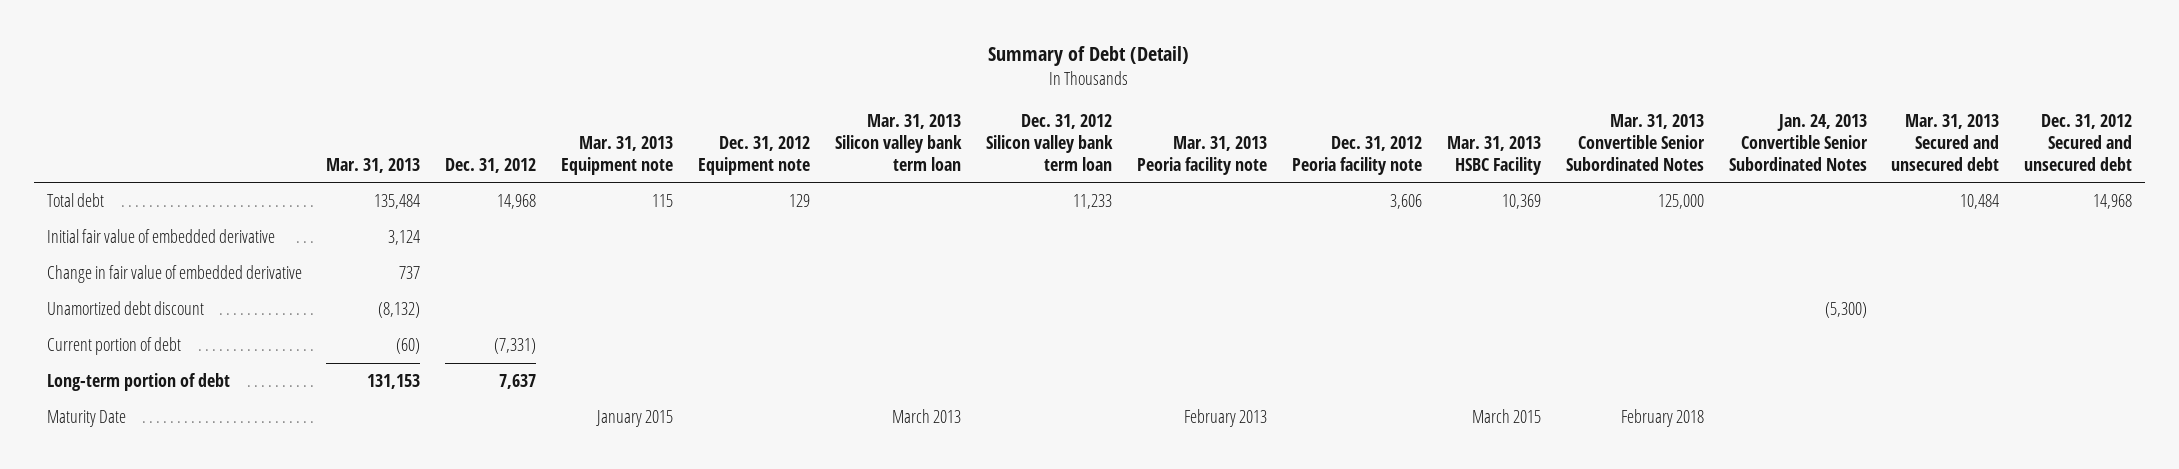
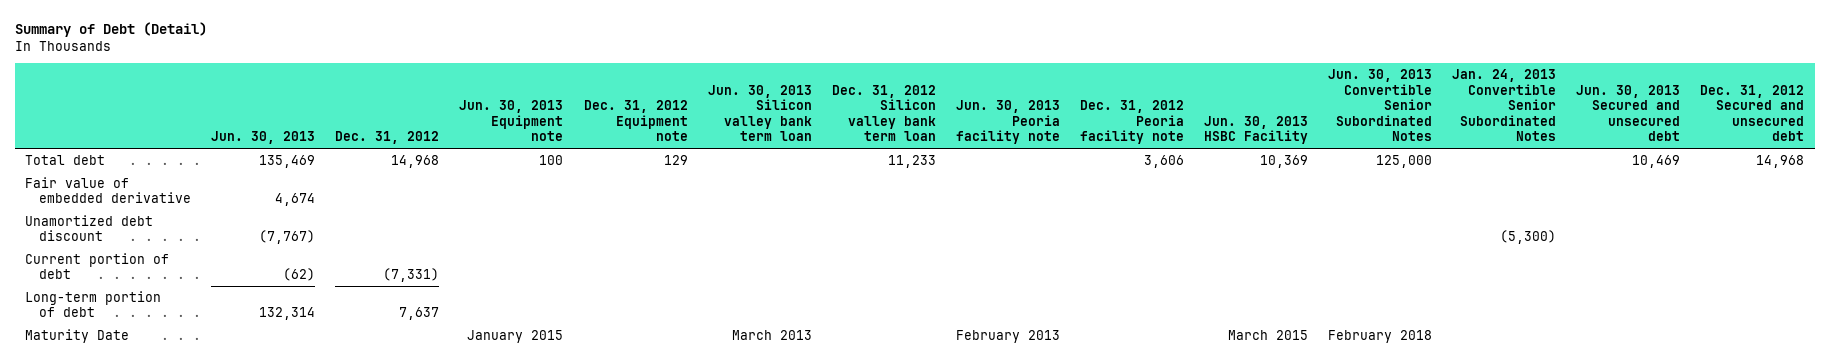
[326,157,421,173] Mar. 31, 2013 -> none
[561,135,674,175] Mar. 31, 2013 Equipment note -> none
[835,113,963,171] Mar. 31, 2013 Silicon valley bank term loan -> none
[1136,135,1267,175] Mar. 31, 2013 Peoria facility note -> none
[1446,135,1542,175] Mar. 31, 2013 HSBC Facility -> none
[1565,113,1705,171] Mar. 31, 2013 Convertible Senior Subordinated Notes -> none
[1891,113,2000,171] Mar. 31, 2013 Secured and unsecured debt -> none
none -> [211,131,316,145] Jun. 30, 2013
none -> [459,100,564,142] Jun. 30, 2013 Equipment note
none -> [707,84,812,142] Jun. 30, 2013 Silicon valley bank term loan
none -> [955,100,1060,145] Jun. 30, 2013 Peoria facility note
none -> [1204,115,1309,145] Jun. 30, 2013 HSBC Facility
none -> [1328,69,1433,142] Jun. 30, 2013 Convertible Senior Subordinated Notes
none -> [1576,84,1681,142] Jun. 30, 2013 Secured and unsecured debt
[46,229,275,244] Initial fair value of embedded derivative -> none
[46,265,302,284] Change in fair value of embedded derivative -> [25,176,192,204] Fair value of embedded derivative

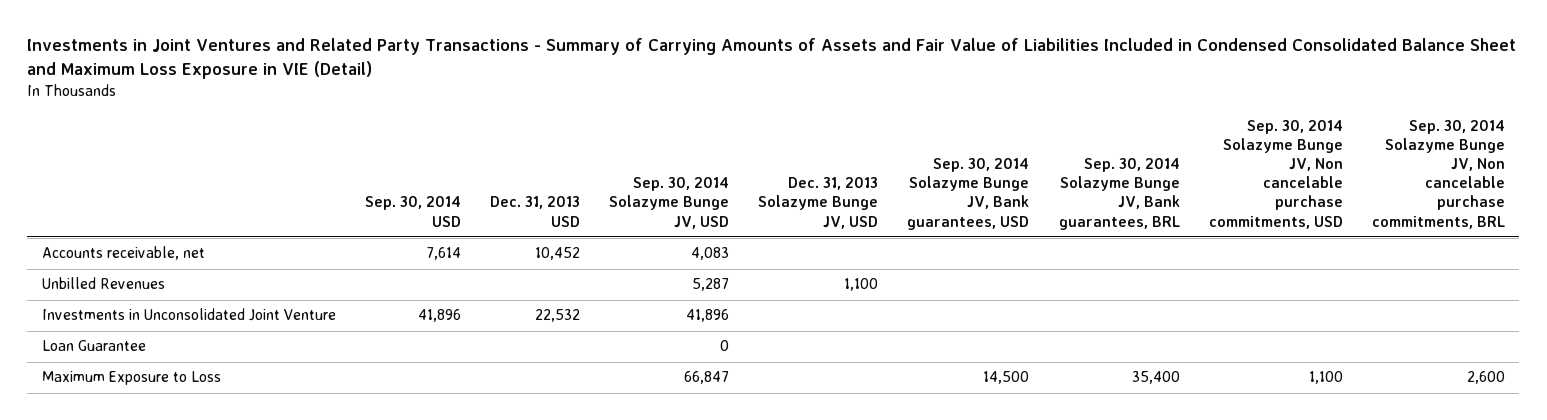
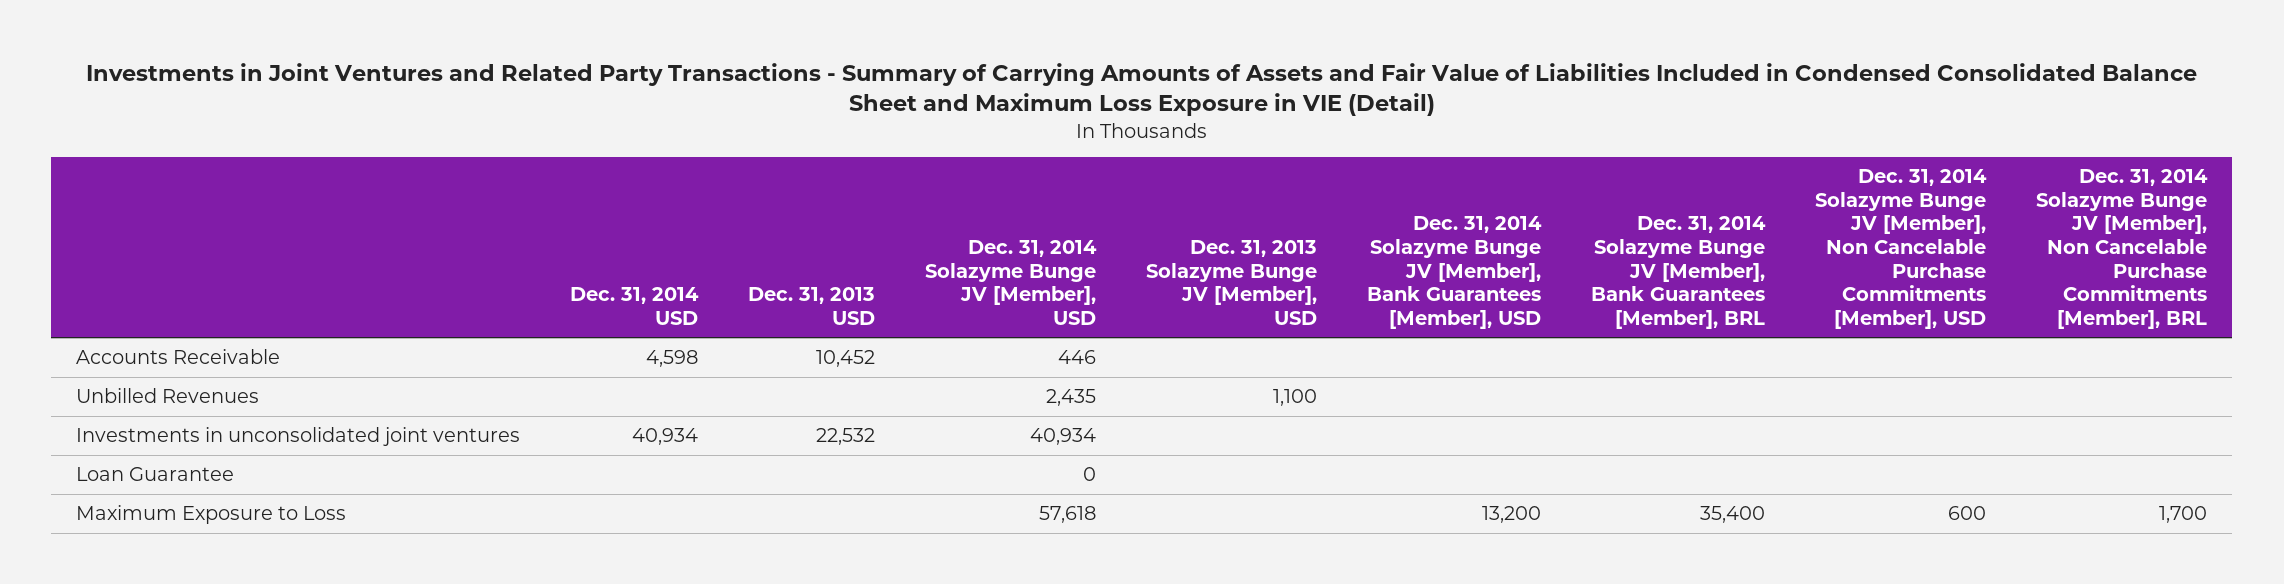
[364,196,461,227] Sep. 30, 2014 USD -> none
[609,177,730,229] Sep. 30, 2014 Solazyme Bunge JV, USD -> none
[758,177,879,229] Dec. 31, 2013 Solazyme Bunge JV, USD -> none
[907,158,1030,230] Sep. 30, 2014 Solazyme Bunge JV, Bank guarantees, USD -> none
[1058,158,1180,230] Sep. 30, 2014 Solazyme Bunge JV, Bank guarantees, BRL -> none
[1208,120,1343,229] Sep. 30, 2014 Solazyme Bunge JV, Non cancelable purchase commitments, USD -> none
[1371,120,1505,229] Sep. 30, 2014 Solazyme Bunge JV, Non cancelable purchase commitments, BRL -> none
none -> [570,287,700,325] Dec. 31, 2014 USD
none -> [925,240,1098,325] Dec. 31, 2014 Solazyme Bunge JV [Member], USD
none -> [1146,240,1318,325] Dec. 31, 2013 Solazyme Bunge JV [Member], USD
none -> [1367,216,1543,329] Dec. 31, 2014 Solazyme Bunge JV [Member], Bank Guarantees [Member], USD
none -> [1591,216,1767,329] Dec. 31, 2014 Solazyme Bunge JV [Member], Bank Guarantees [Member], BRL
none -> [1815,169,1988,329] Dec. 31, 2014 Solazyme Bunge JV [Member], Non Cancelable Purchase Commitments [Member], USD
none -> [2036,169,2209,329] Dec. 31, 2014 Solazyme Bunge JV [Member], Non Cancelable Purchase Commitments [Member], BRL
[41,246,205,261] Accounts receivable, net -> [76,349,281,365] Accounts Receivable
[41,308,336,322] Investments in Unconsolidated Joint Venture -> [76,427,521,447] Investments in unconsolidated joint ventures

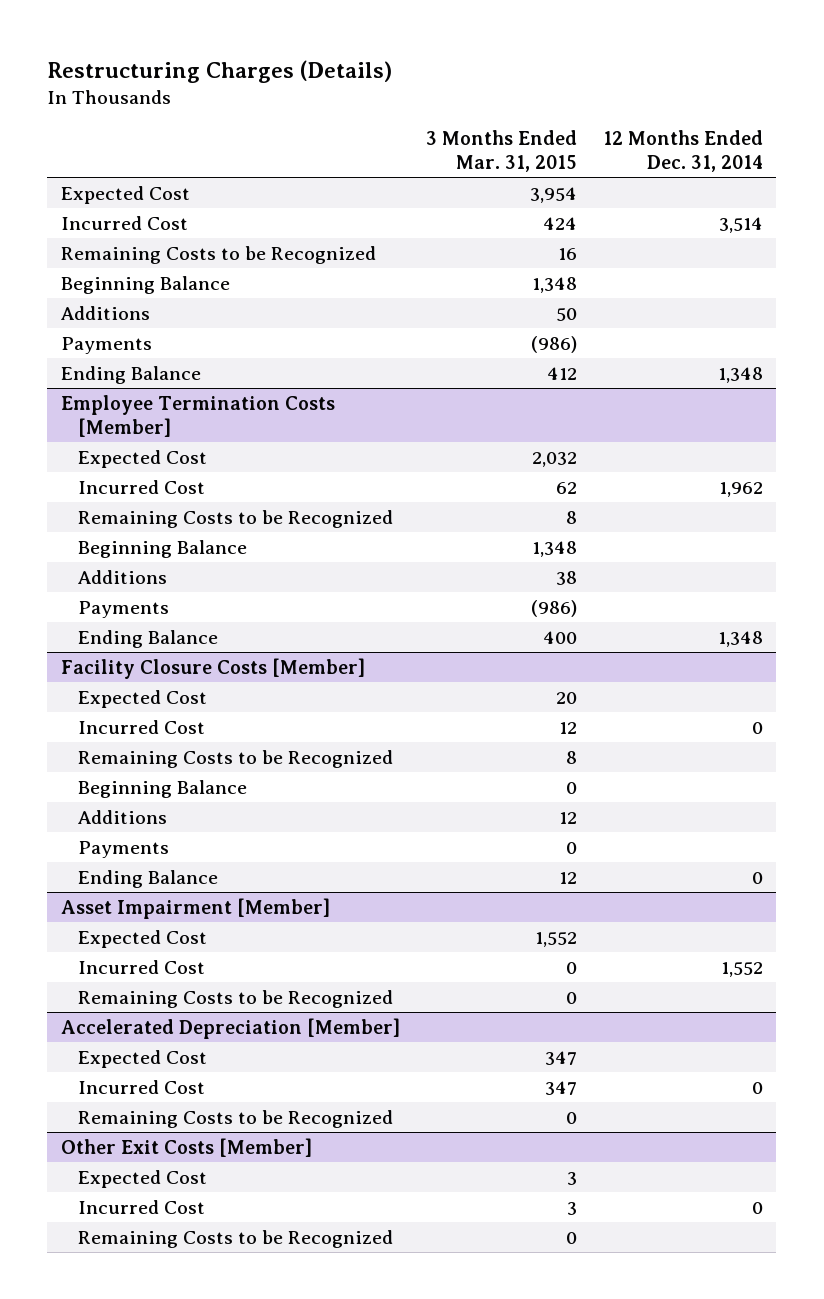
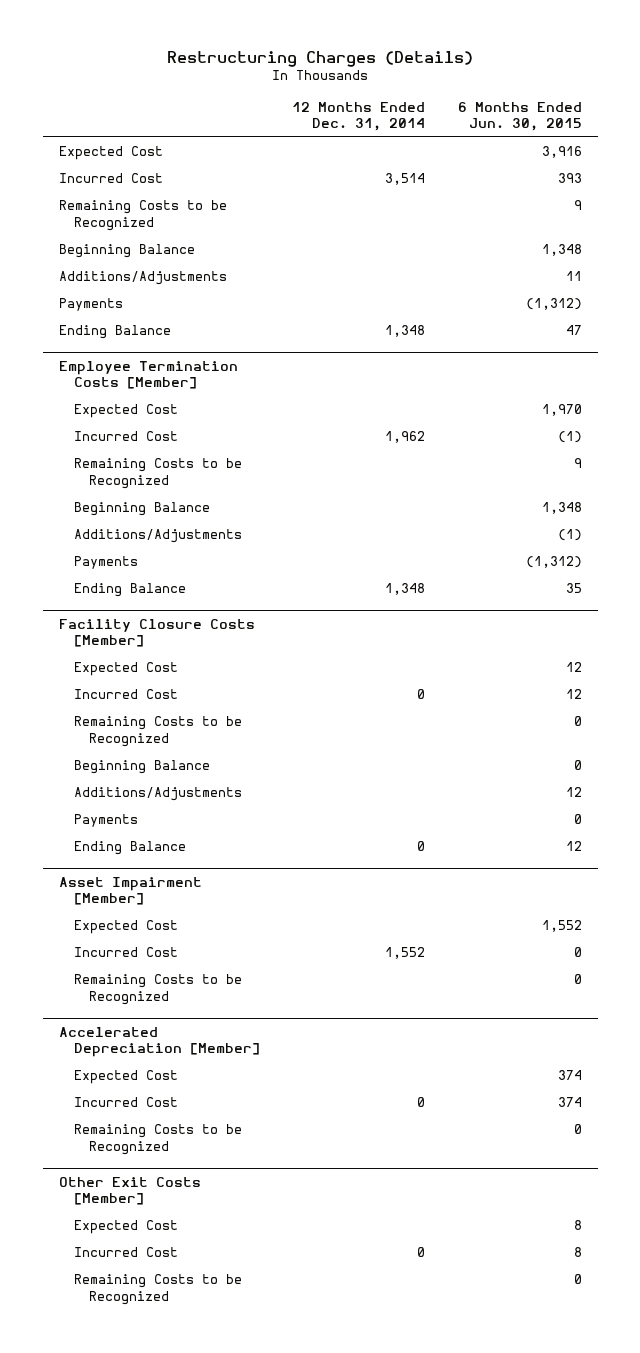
[425,129,577,173] 3 Months Ended Mar. 31, 2015 -> none
none -> [457,101,582,132] 6 Months Ended Jun. 30, 2015
[60,305,150,320] Additions -> [58,271,227,286] Additions/Adjustments
[78,569,168,584] Additions -> [74,529,243,544] Additions/Adjustments
[78,809,168,824] Additions -> [74,787,243,802] Additions/Adjustments

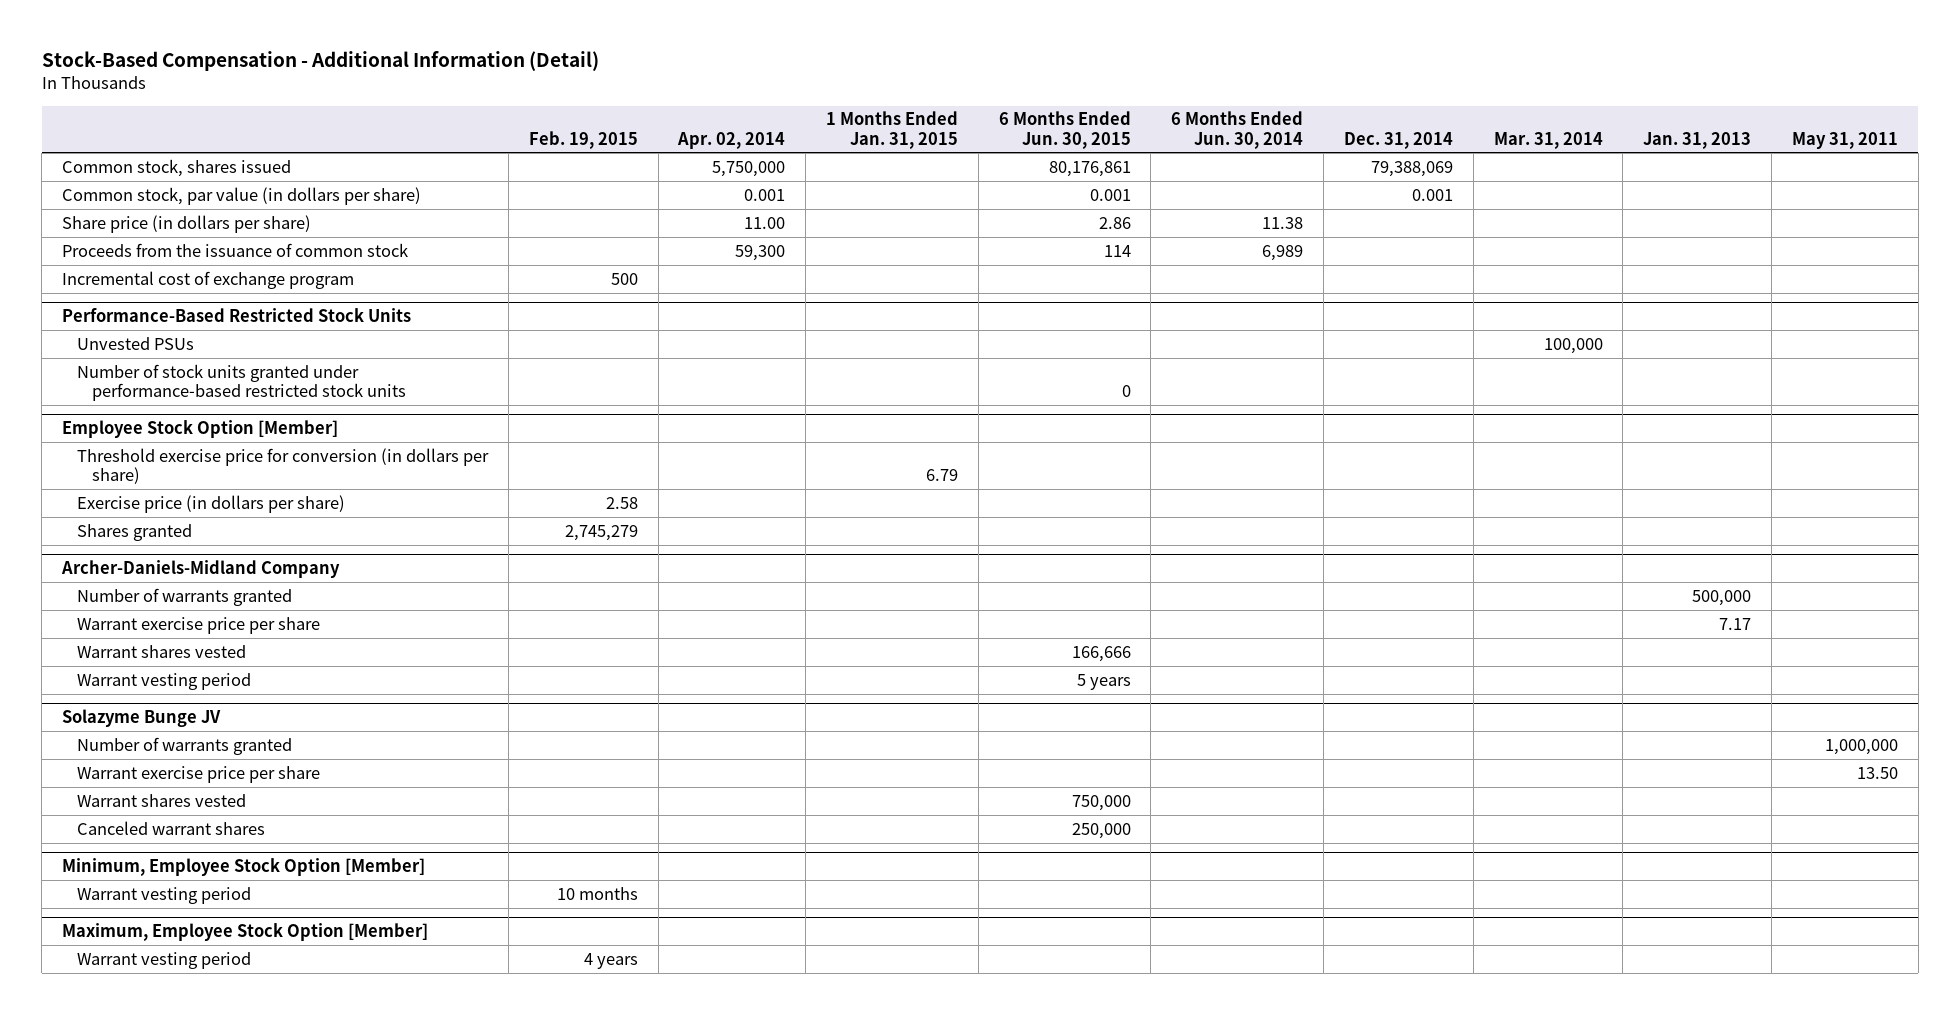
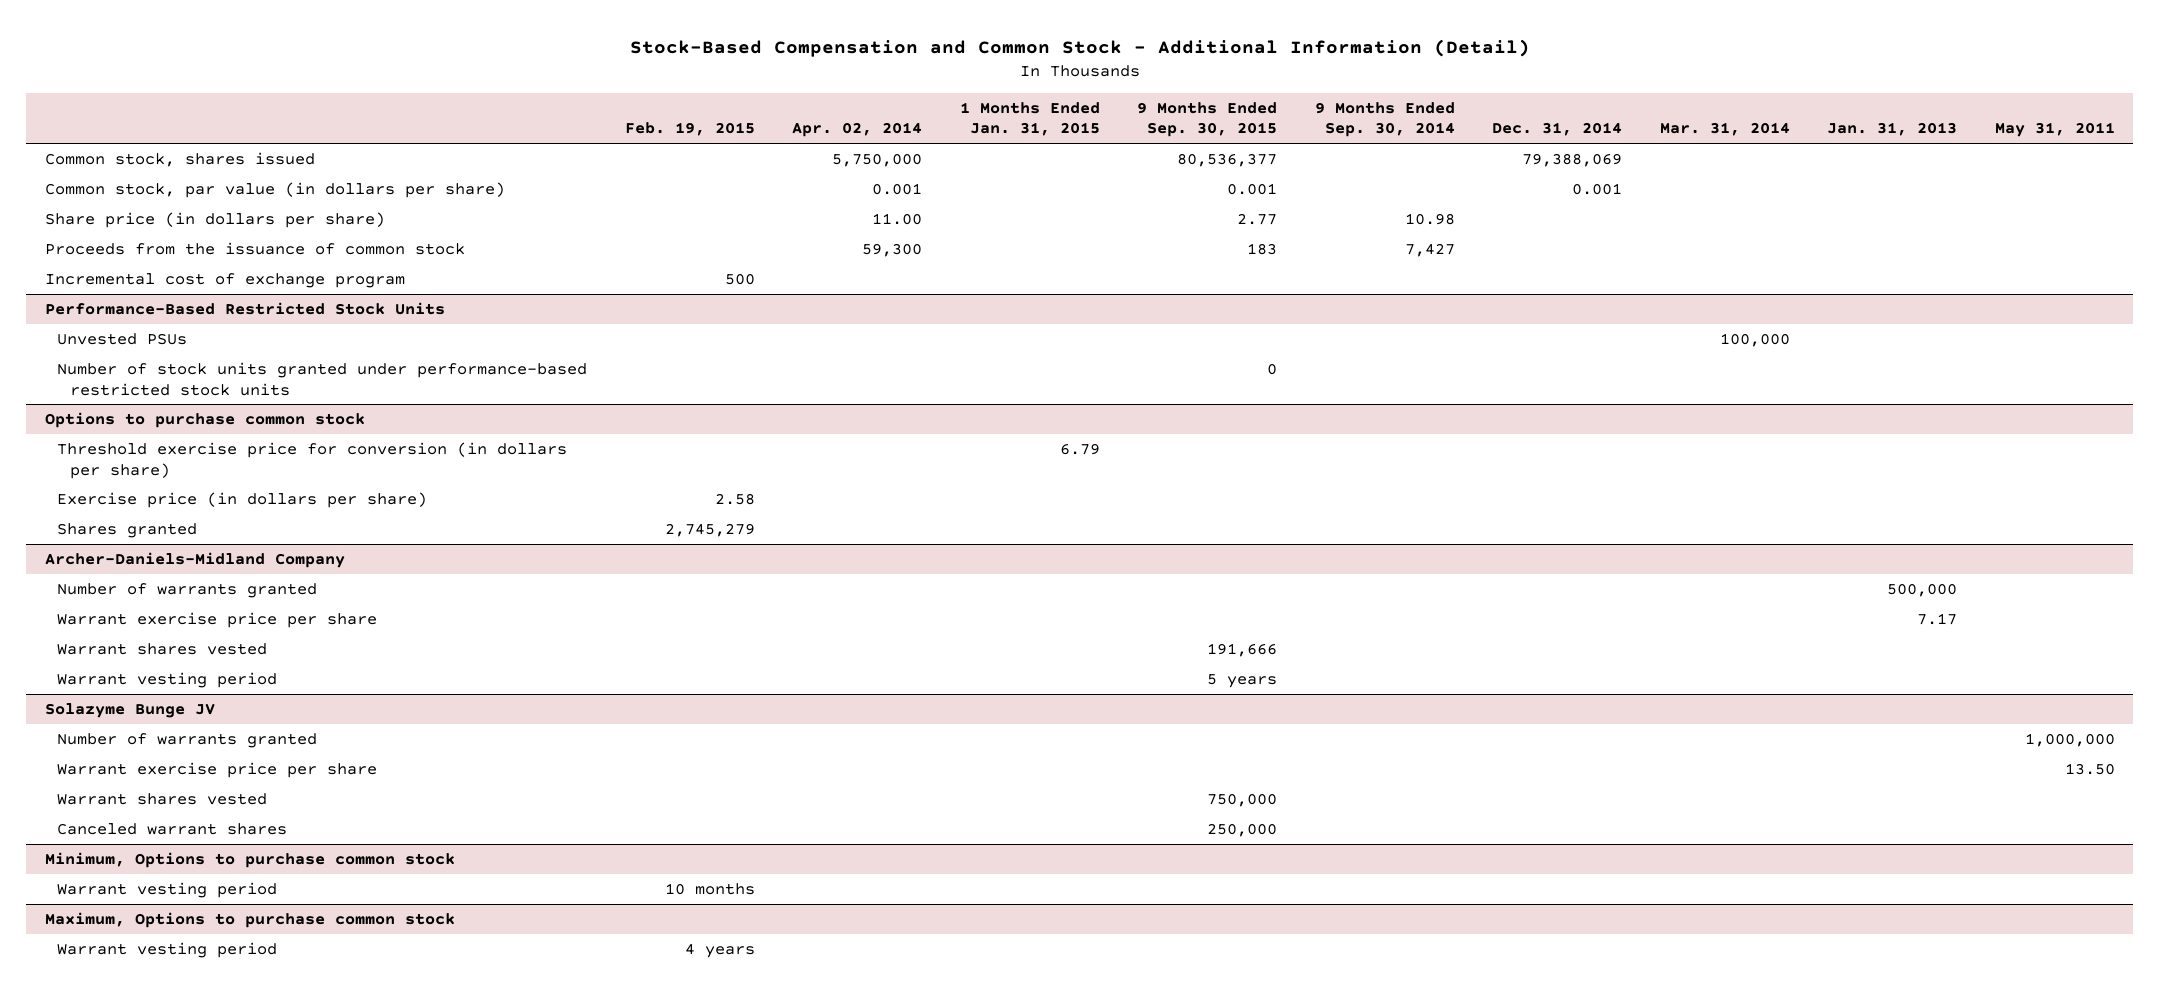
[41,51,599,72] Stock-Based Compensation - Additional Information (Detail) -> [629,38,1530,57] Stock-Based Compensation and Common Stock - Additional Information (Detail)
[998,111,1131,149] 6 Months Ended Jun. 30, 2015 -> none
[1171,111,1304,149] 6 Months Ended Jun. 30, 2014 -> none
none -> [1137,101,1278,138] 9 Months Ended Sep. 30, 2015
none -> [1314,101,1455,138] 9 Months Ended Sep. 30, 2014
[61,420,338,439] Employee Stock Option [Member] -> [44,411,365,428] Options to purchase common stock
[61,858,425,877] Minimum, Employee Stock Option [Member] -> [44,851,455,868] Minimum, Options to purchase common stock
[61,923,428,942] Maximum, Employee Stock Option [Member] -> [44,911,455,928] Maximum, Options to purchase common stock

